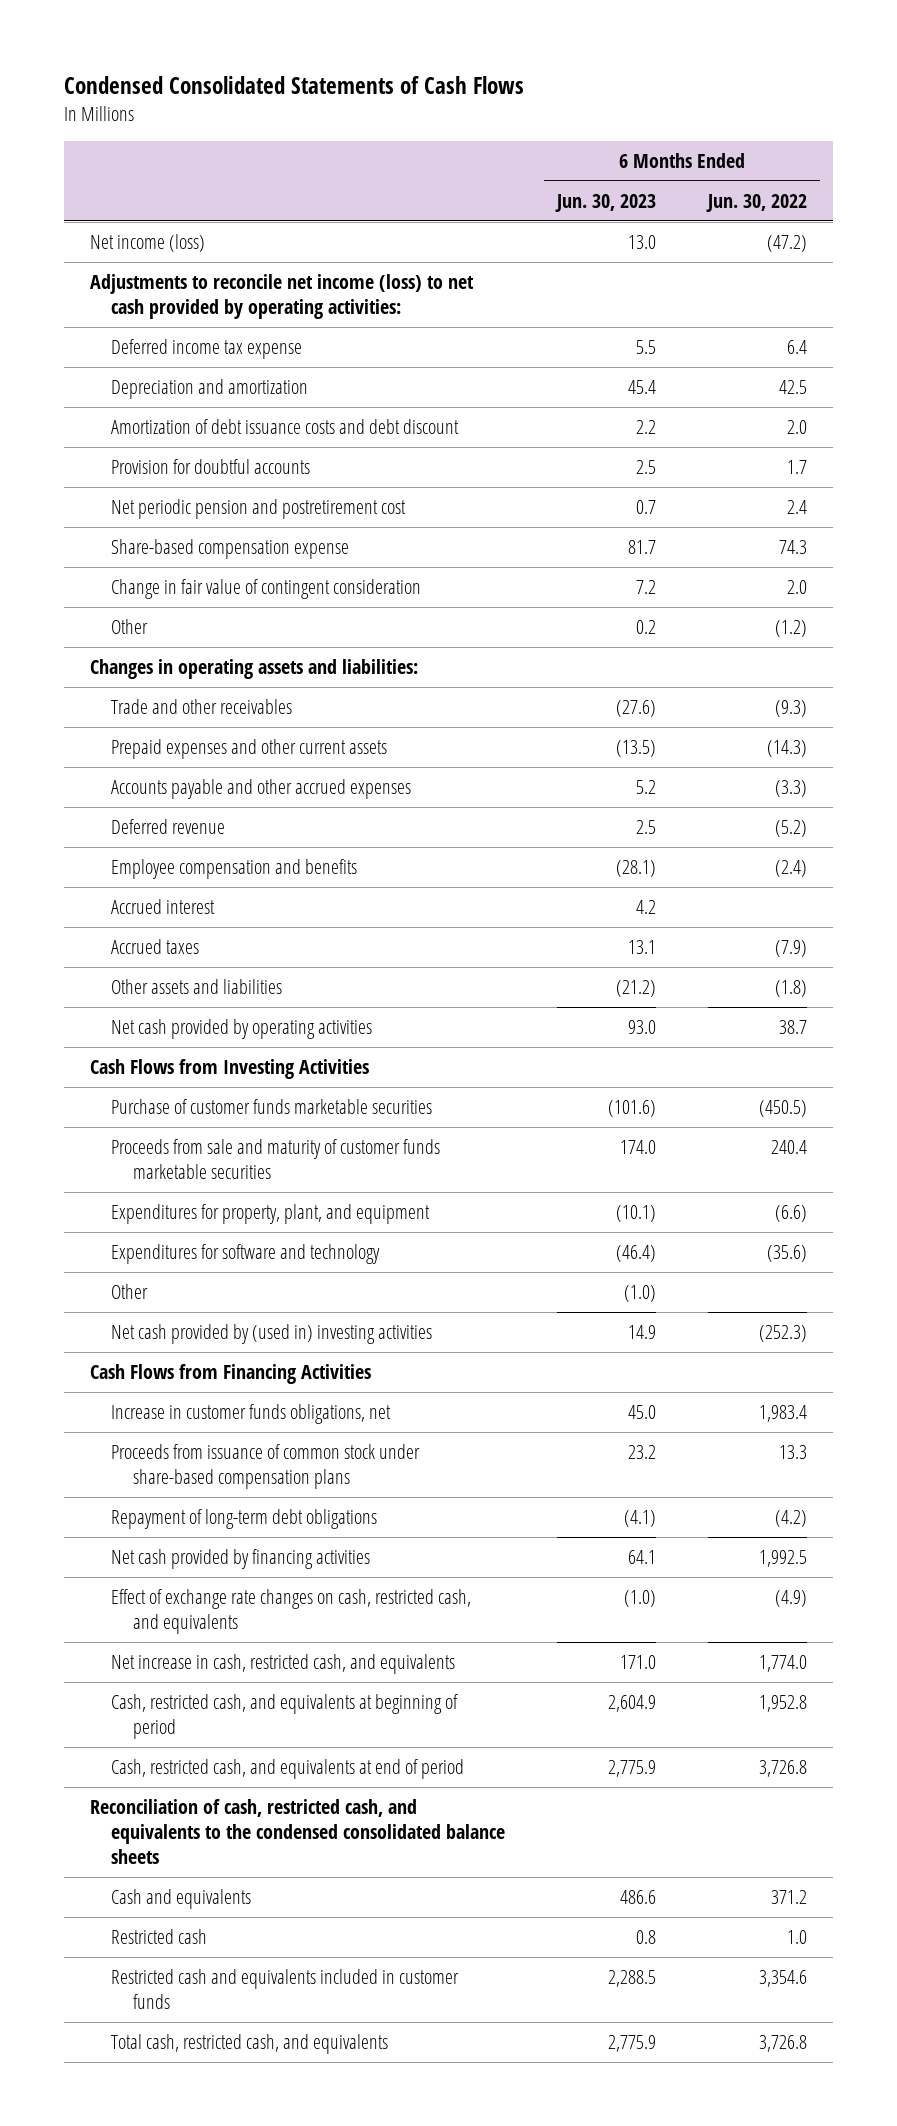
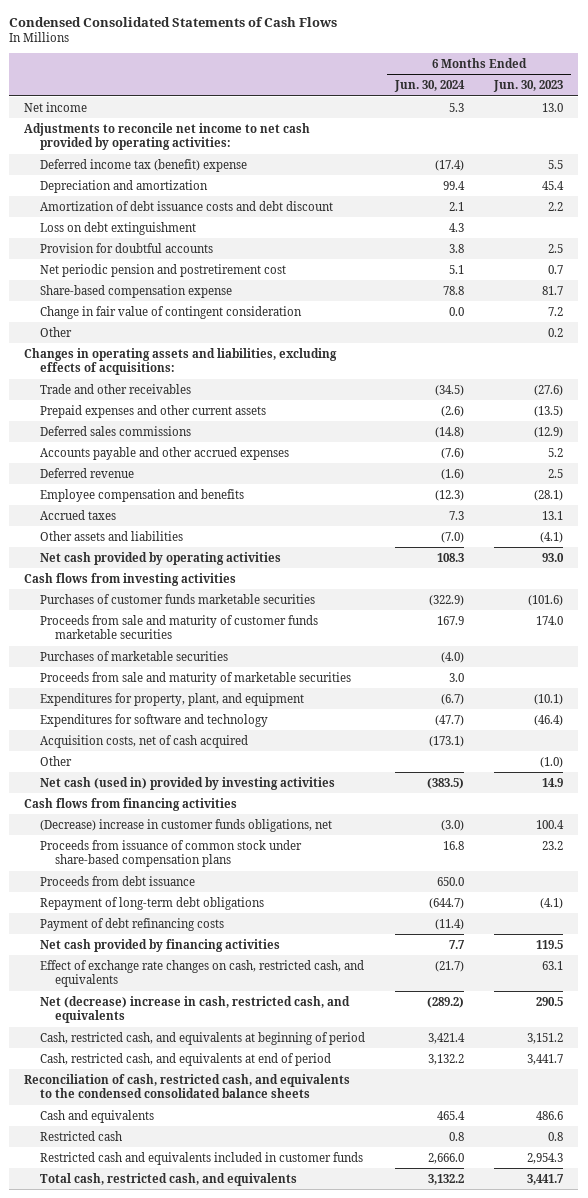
[706,193,808,212] Jun. 30, 2022 -> none
none -> [393,80,465,93] Jun. 30, 2024
[89,234,205,253] Net income (loss) -> [24,101,88,112] Net income
[89,274,474,320] Adjustments to reconcile net income (loss) to net cash provided by operating activities: -> [24,122,311,151] Adjustments to reconcile net income to net cash provided by operating activities:
[111,339,303,360] Deferred income tax expense -> [39,158,247,172] Deferred income tax (benefit) expense
none -> [39,221,196,235] Loss on debt extinguishment
[89,659,418,680] Changes in operating assets and liabilities: -> [24,347,338,376] Changes in operating assets and liabilities, excluding effects of acquisitions:
none -> [39,425,191,436] Deferred sales commissions
[111,899,216,915] Accrued interest -> none
[616,980,657,998] (21.2) -> [540,531,564,543] (4.1)
[89,1059,369,1080] Cash Flows from Investing Activities -> [24,572,237,586] Cash flows from investing activities
[111,1099,433,1115] Purchase of customer funds marketable securities -> [39,593,315,604] Purchases of customer funds marketable securities
none -> [39,650,228,661] Purchases of marketable securities
none -> [39,671,351,685] Proceeds from sale and maturity of marketable securities
none -> [39,734,248,748] Acquisition costs, net of cash acquired
[111,1324,433,1345] Net cash provided by (used in) investing activities -> [39,776,335,790] Net cash (used in) provided by investing activities
[89,1364,371,1385] Cash Flows from Financing Activities -> [24,797,238,811] Cash flows from financing activities
[111,1404,392,1425] Increase in customer funds obligations, net -> [39,818,332,832] (Decrease) increase in customer funds obligations, net
[628,1405,657,1420] 45.0 -> [536,819,565,829] 100.4
none -> [39,875,195,886] Proceeds from debt issuance
none -> [39,917,224,931] Payment of debt refinancing costs
[628,1550,657,1565] 64.1 -> [536,939,564,949] 119.5
[624,1590,657,1608] (1.0) -> [542,960,564,970] 63.1
[111,1654,456,1675] Net increase in cash, restricted cash, and equivalents -> [39,995,350,1024] Net (decrease) increase in cash, restricted cash, and equivalents
[620,1655,657,1670] 171.0 -> [536,996,564,1006] 290.5
[608,1695,657,1713] 2,604.9 -> [527,1032,564,1044] 3,151.2
[608,1760,657,1778] 2,775.9 -> [527,1053,564,1065] 3,441.7
[608,1970,657,1988] 2,288.5 -> [527,1152,564,1164] 2,954.3
[608,2035,657,2053] 2,775.9 -> [527,1173,565,1185] 3,441.7

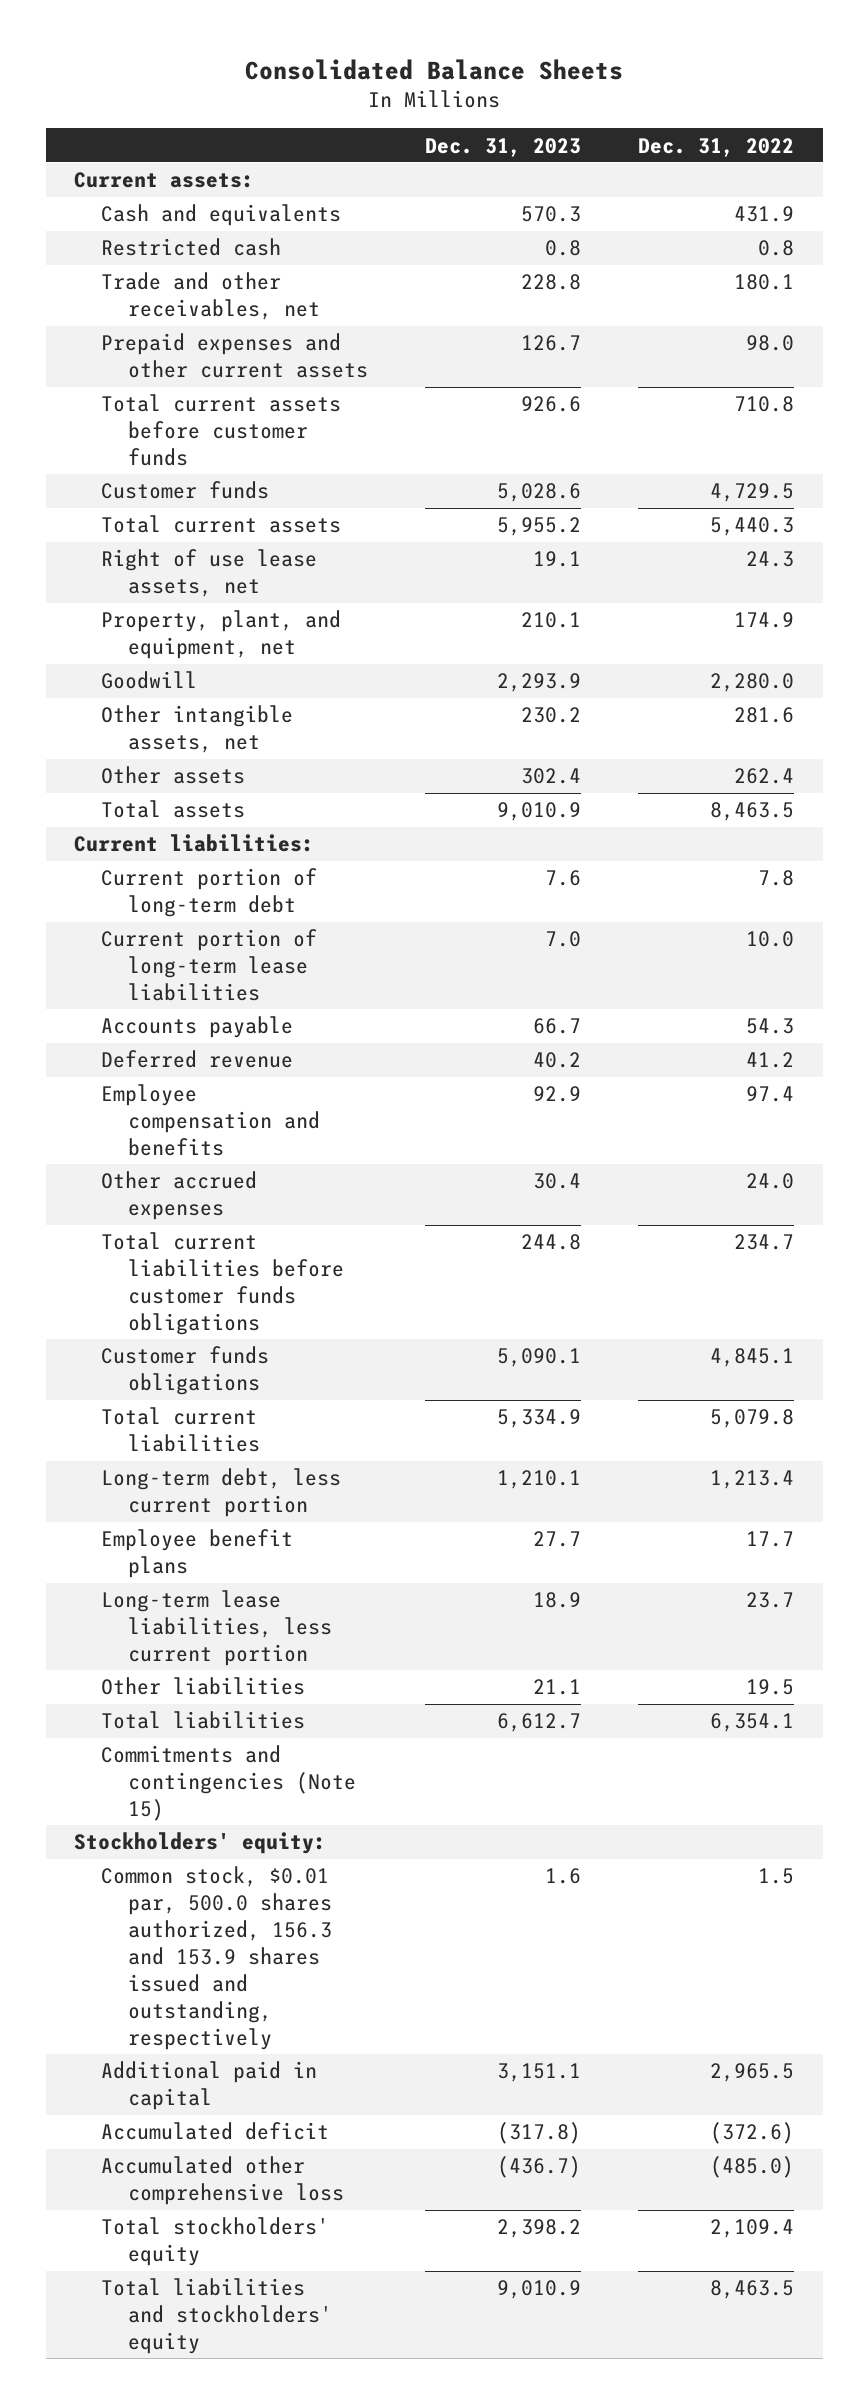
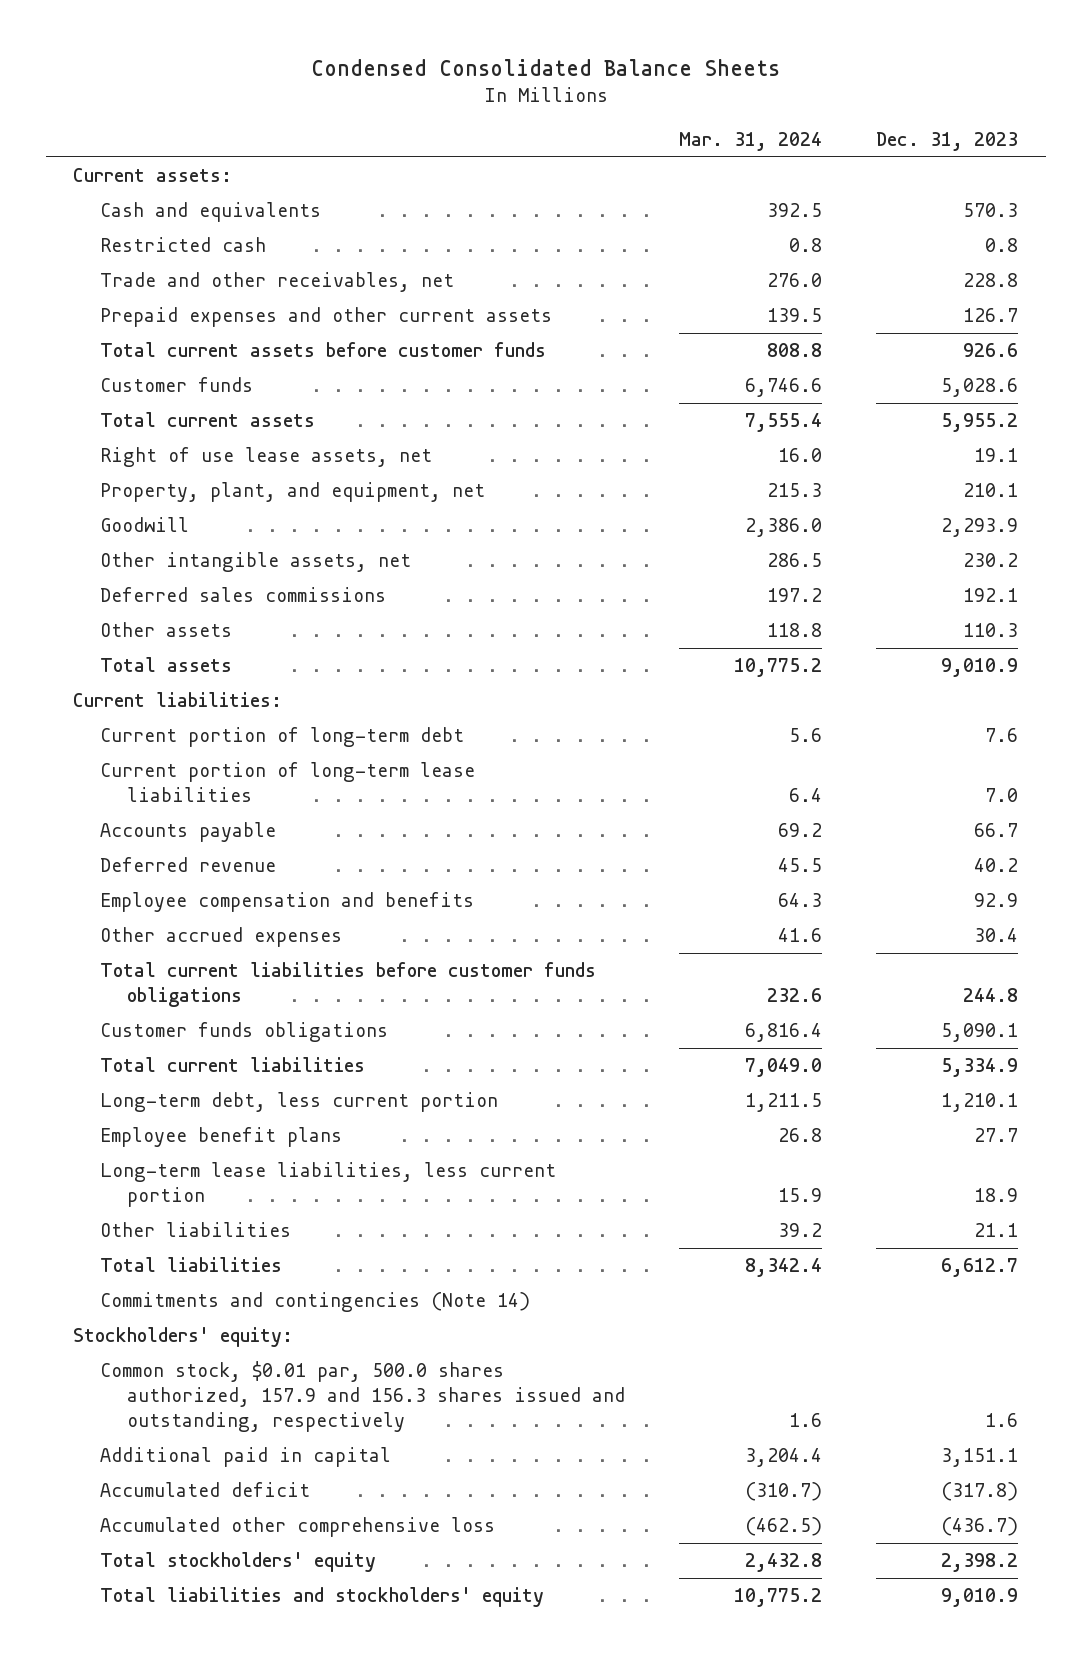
[245,58,624,80] Consolidated Balance Sheets -> [310,58,780,76] Condensed Consolidated Balance Sheets
[638,137,795,157] Dec. 31, 2022 -> none
none -> [679,131,823,151] Mar. 31, 2024
none -> [99,587,386,603] Deferred sales commissions
[521,768,582,785] 302.4 -> [963,623,1019,638] 110.3
[101,1745,357,1822] Commitments and contingencies (Note 15) -> [99,1292,530,1313] Commitments and contingencies (Note 14)
[101,1866,333,2050] Common stock, $0.01 par, 500.0 shares authorized, 156.3 and 153.9 shares issued and outstanding, respectively -> [99,1361,625,1433] Common stock, $0.01 par, 500.0 shares authorized, 157.9 and 156.3 shares issued and outstanding, respectively

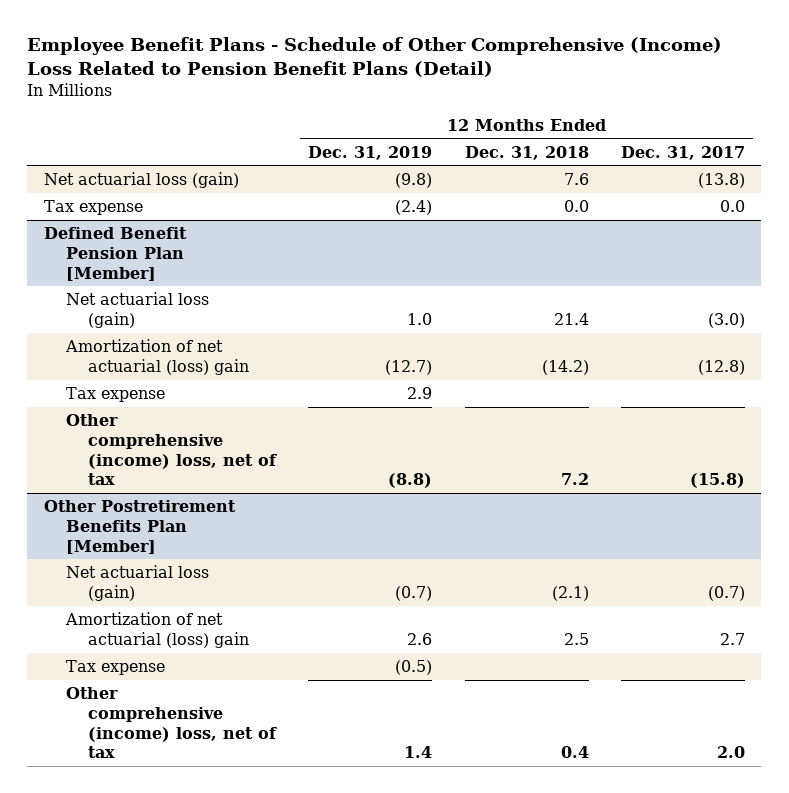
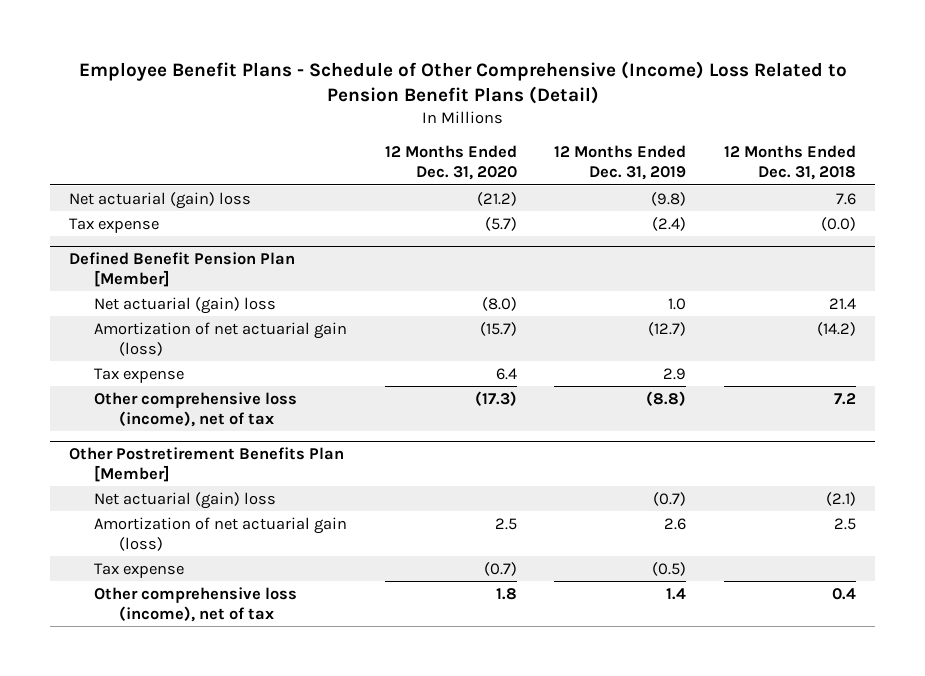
[621,145,746,160] Dec. 31, 2017 -> none
none -> [384,145,517,181] 12 Months Ended Dec. 31, 2020
[43,172,239,189] Net actuarial loss (gain) -> [69,191,252,209] Net actuarial (gain) loss
[563,200,589,213] 0.0 -> [820,216,856,231] (0.0)
[65,292,209,328] Net actuarial loss (gain) -> [94,296,277,314] Net actuarial (gain) loss
[64,339,249,375] Amortization of net actuarial (loss) gain -> [94,321,348,356] Amortization of net actuarial gain (loss)
[65,414,277,486] Other comprehensive (income) loss, net of tax -> [94,391,298,427] Other comprehensive loss (income), net of tax
[65,565,209,601] Net actuarial loss (gain) -> [94,491,277,509] Net actuarial (gain) loss
[64,612,249,648] Amortization of net actuarial (loss) gain -> [94,516,348,551] Amortization of net actuarial gain (loss)
[65,687,277,759] Other comprehensive (income) loss, net of tax -> [94,586,298,622] Other comprehensive loss (income), net of tax

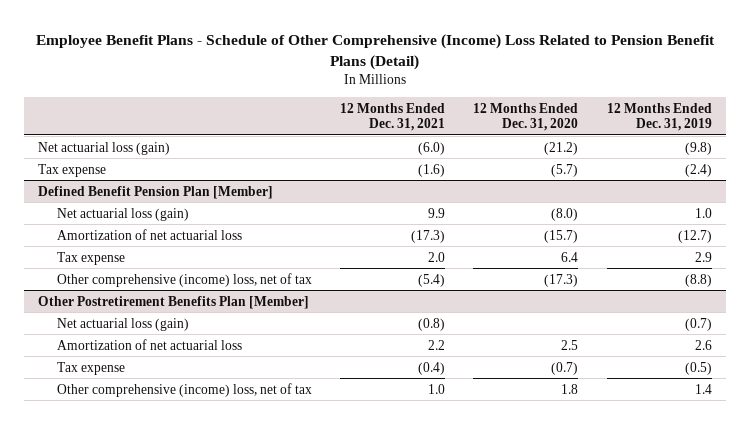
[723,145,856,181] 12 Months Ended Dec. 31, 2018 -> none
none -> [339,102,445,132] 12 Months Ended Dec. 31, 2021
[69,191,252,209] Net actuarial (gain) loss -> [38,141,171,155] Net actuarial loss (gain)
[94,296,277,314] Net actuarial (gain) loss -> [56,207,189,221] Net actuarial loss (gain)
[94,321,348,356] Amortization of net actuarial gain (loss) -> [56,228,242,240] Amortization of net actuarial loss
[94,391,298,427] Other comprehensive loss (income), net of tax -> [56,272,312,287] Other comprehensive (income) loss, net of tax
[94,491,277,509] Net actuarial (gain) loss -> [56,317,189,331] Net actuarial loss (gain)
[94,516,348,551] Amortization of net actuarial gain (loss) -> [56,338,242,350] Amortization of net actuarial loss
[94,586,298,622] Other comprehensive loss (income), net of tax -> [56,382,312,397] Other comprehensive (income) loss, net of tax

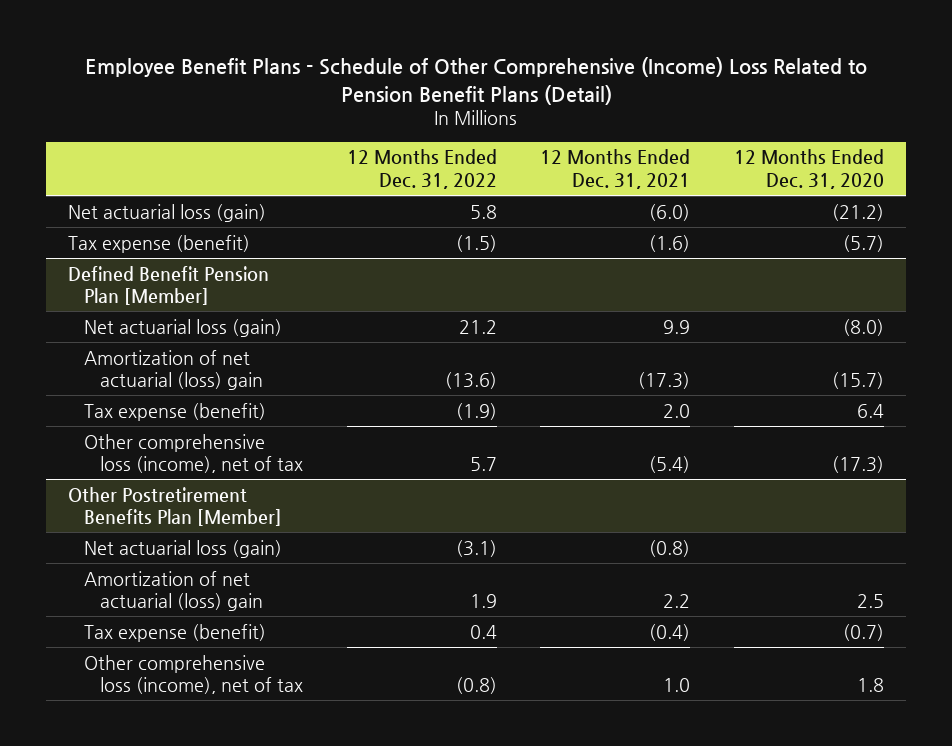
[606,102,712,132] 12 Months Ended Dec. 31, 2019 -> none
none -> [346,149,497,190] 12 Months Ended Dec. 31, 2022
[38,163,107,177] Tax expense -> [67,234,250,253] Tax expense (benefit)
[56,228,242,240] Amortization of net actuarial loss -> [84,349,264,391] Amortization of net actuarial (loss) gain
[56,251,125,265] Tax expense -> [84,402,267,421] Tax expense (benefit)
[56,272,312,287] Other comprehensive (income) loss, net of tax -> [84,433,304,474] Other comprehensive loss (income), net of tax
[56,338,242,350] Amortization of net actuarial loss -> [84,570,264,612] Amortization of net actuarial (loss) gain
[56,361,125,375] Tax expense -> [84,623,267,642] Tax expense (benefit)
[56,382,312,397] Other comprehensive (income) loss, net of tax -> [84,654,304,695] Other comprehensive loss (income), net of tax

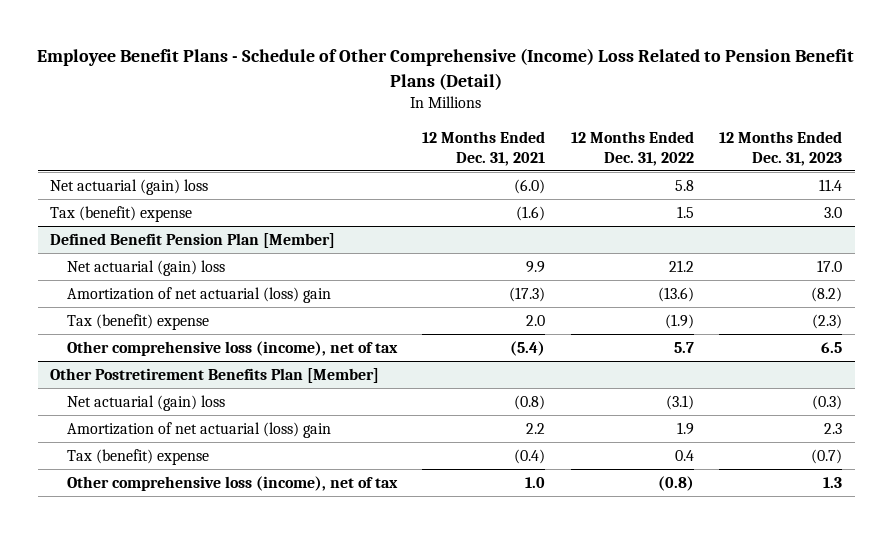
[733,149,884,190] 12 Months Ended Dec. 31, 2020 -> none
none -> [719,130,843,166] 12 Months Ended Dec. 31, 2023
[67,203,266,222] Net actuarial loss (gain) -> [50,178,209,195] Net actuarial (gain) loss
[67,234,250,253] Tax expense (benefit) -> [50,205,193,222] Tax (benefit) expense
[455,234,497,252] (1.5) -> [676,205,694,218] 1.5
[84,318,283,337] Net actuarial loss (gain) -> [66,259,225,276] Net actuarial (gain) loss
[84,402,267,421] Tax expense (benefit) -> [66,313,209,330] Tax (benefit) expense
[84,539,283,558] Net actuarial loss (gain) -> [66,394,225,411] Net actuarial (gain) loss
[84,623,267,642] Tax expense (benefit) -> [66,448,209,465] Tax (benefit) expense

